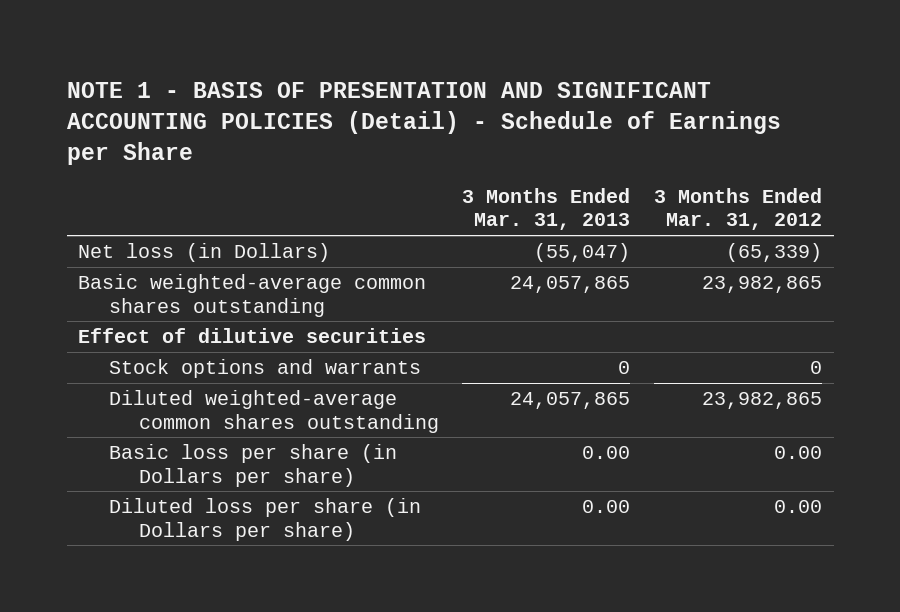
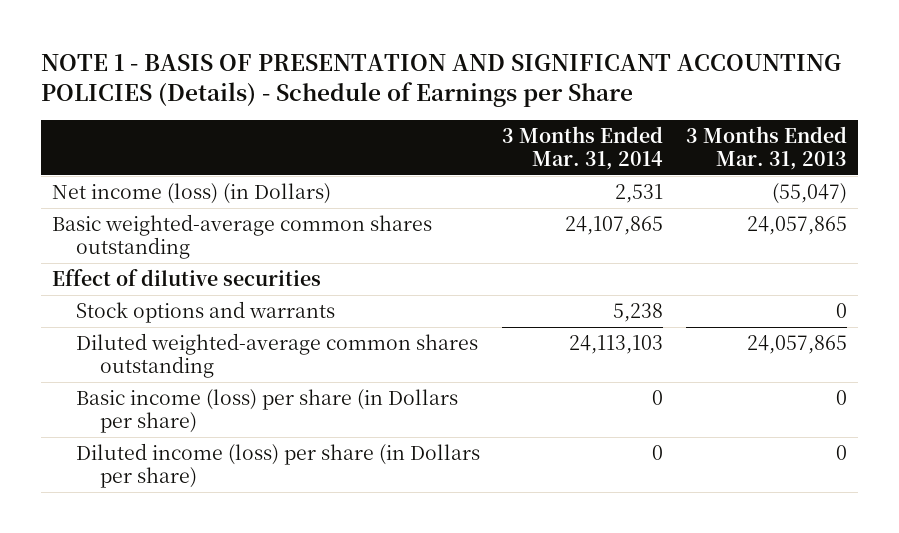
[66,81,781,166] NOTE 1 - BASIS OF PRESENTATION AND SIGNIFICANT ACCOUNTING POLICIES (Detail) - Schedule of Earnings per Share -> [40,53,841,107] NOTE 1 - BASIS OF PRESENTATION AND SIGNIFICANT ACCOUNTING POLICIES (Details) - Schedule of Earnings per Share
[653,187,822,231] 3 Months Ended Mar. 31, 2012 -> none
none -> [502,126,664,171] 3 Months Ended Mar. 31, 2014
[78,243,331,263] Net loss (in Dollars) -> [51,183,331,205] Net income (loss) (in Dollars)
[108,444,397,487] Basic loss per share (in Dollars per share) -> [75,389,458,433] Basic income (loss) per share (in Dollars per share)
[582,446,631,460] 0.00 -> [836,390,848,406] 0
[108,498,421,541] Diluted loss per share (in Dollars per share) -> [75,443,480,488] Diluted income (loss) per share (in Dollars per share)
[582,500,631,514] 0.00 -> [836,445,848,461] 0

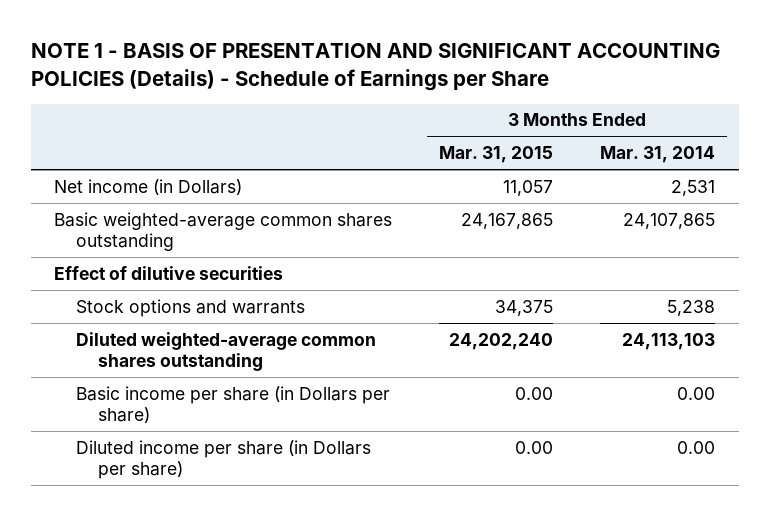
[686,126,848,171] 3 Months Ended Mar. 31, 2013 -> none
none -> [439,146,554,164] Mar. 31, 2015
[51,183,331,205] Net income (loss) (in Dollars) -> [54,178,243,195] Net income (in Dollars)
[75,389,458,433] Basic income (loss) per share (in Dollars per share) -> [75,385,390,424] Basic income per share (in Dollars per share)
[652,390,664,406] 0 -> [677,386,716,400] 0.00
[75,443,480,488] Diluted income (loss) per share (in Dollars per share) -> [75,439,371,480] Diluted income per share (in Dollars per share)
[652,445,664,461] 0 -> [677,440,716,454] 0.00

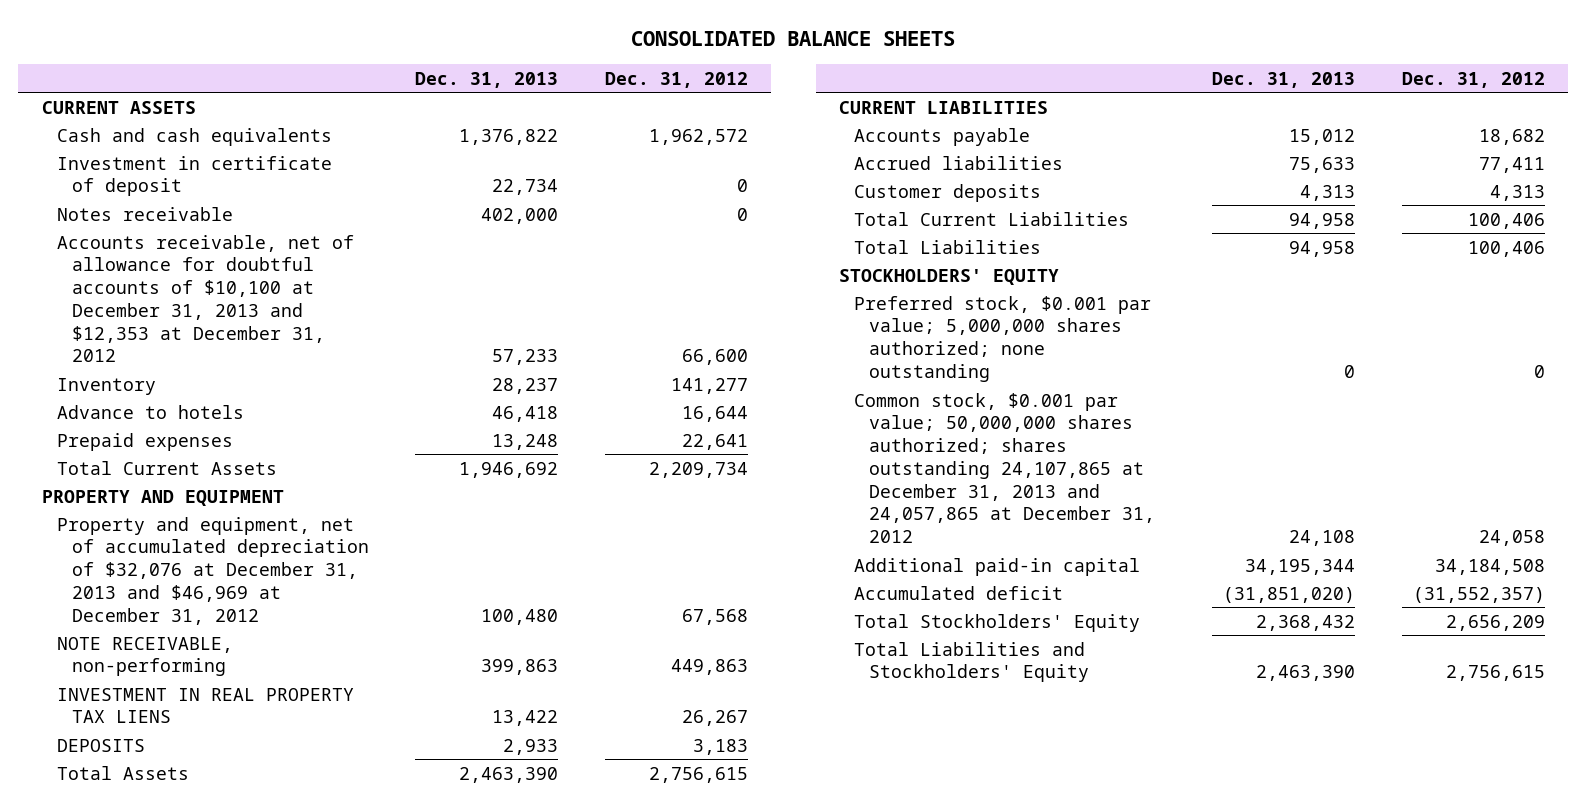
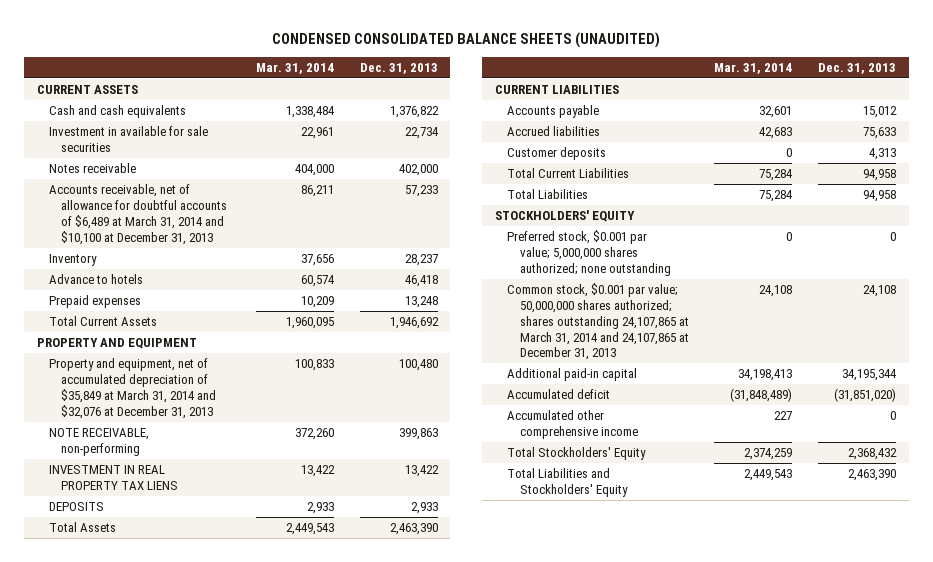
[631,31,956,47] CONSOLIDATED BALANCE SHEETS -> [272,31,661,48] CONDENSED CONSOLIDATED BALANCE SHEETS (UNAUDITED)
[604,71,748,88] Dec. 31, 2012 -> none
none -> [255,62,334,74] Mar. 31, 2014
[56,155,332,197] Investment in certificate of deposit -> [49,126,209,152] Investment in available for sale securities
[56,234,354,363] Accounts receivable, net of allowance for doubtful accounts of $10,100 at December 31, 2013 and $12,353 at December 31, 2012 -> [49,184,228,245] Accounts receivable, net of allowance for doubtful accounts of $6,489 at March 31, 2014 and $10,100 at December 31, 2013
[56,516,369,625] Property and equipment, net of accumulated depreciation of $32,076 at December 31, 2013 and $46,969 at December 31, 2012 -> [49,358,217,419] Property and equipment, net of accumulated depreciation of $35,849 at March 31, 2014 and $32,076 at December 31, 2013
[853,392,1156,544] Common stock, $0.001 par value; 50,000,000 shares authorized; shares outstanding 24,107,865 at December 31, 2013 and 24,057,865 at December 31, 2012 -> [507,283,689,361] Common stock, $0.001 par value; 50,000,000 shares authorized; shares outstanding 24,107,865 at March 31, 2014 and 24,107,865 at December 31, 2013
none -> [507,410,638,439] Accumulated other comprehensive income

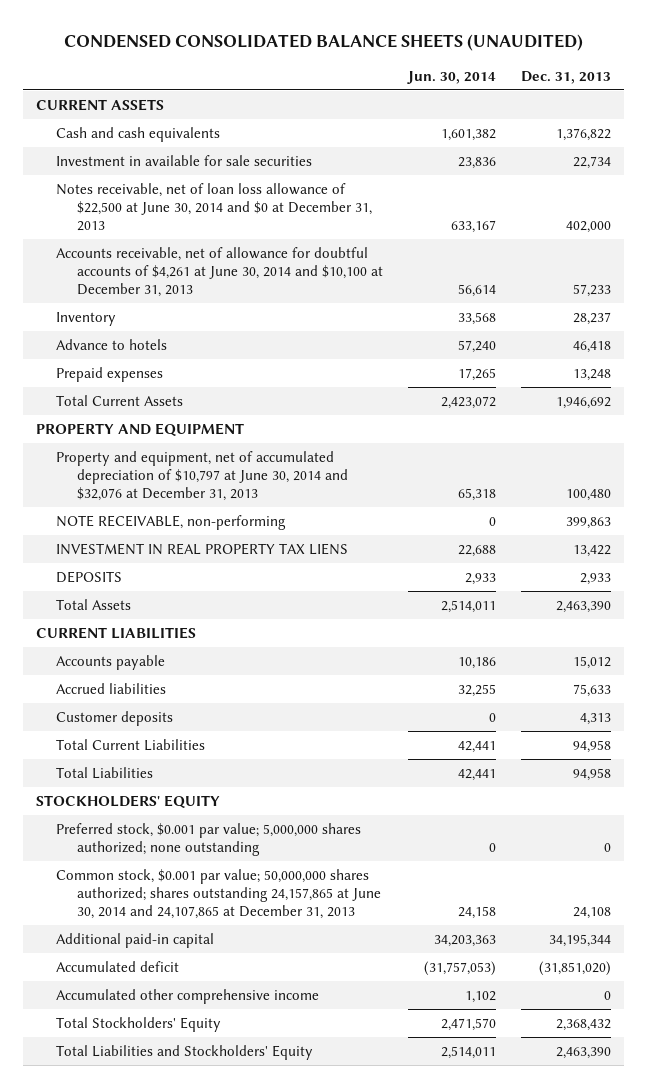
[255,62,334,74] Mar. 31, 2014 -> none
none -> [407,70,497,84] Jun. 30, 2014
[49,163,137,174] Notes receivable -> [56,182,372,231] Notes receivable, net of loan loss allowance of $22,500 at June 30, 2014 and $0 at December 31, 2013
[49,184,228,245] Accounts receivable, net of allowance for doubtful accounts of $6,489 at March 31, 2014 and $10,100 at December 31, 2013 -> [56,246,383,297] Accounts receivable, net of allowance for doubtful accounts of $4,261 at June 30, 2014 and $10,100 at December 31, 2013
[49,358,217,419] Property and equipment, net of accumulated depreciation of $35,849 at March 31, 2014 and $32,076 at December 31, 2013 -> [56,450,348,501] Property and equipment, net of accumulated depreciation of $10,797 at June 30, 2014 and $32,076 at December 31, 2013
[507,283,689,361] Common stock, $0.001 par value; 50,000,000 shares authorized; shares outstanding 24,107,865 at March 31, 2014 and 24,107,865 at December 31, 2013 -> [56,868,381,919] Common stock, $0.001 par value; 50,000,000 shares authorized; shares outstanding 24,157,865 at June 30, 2014 and 24,107,865 at December 31, 2013

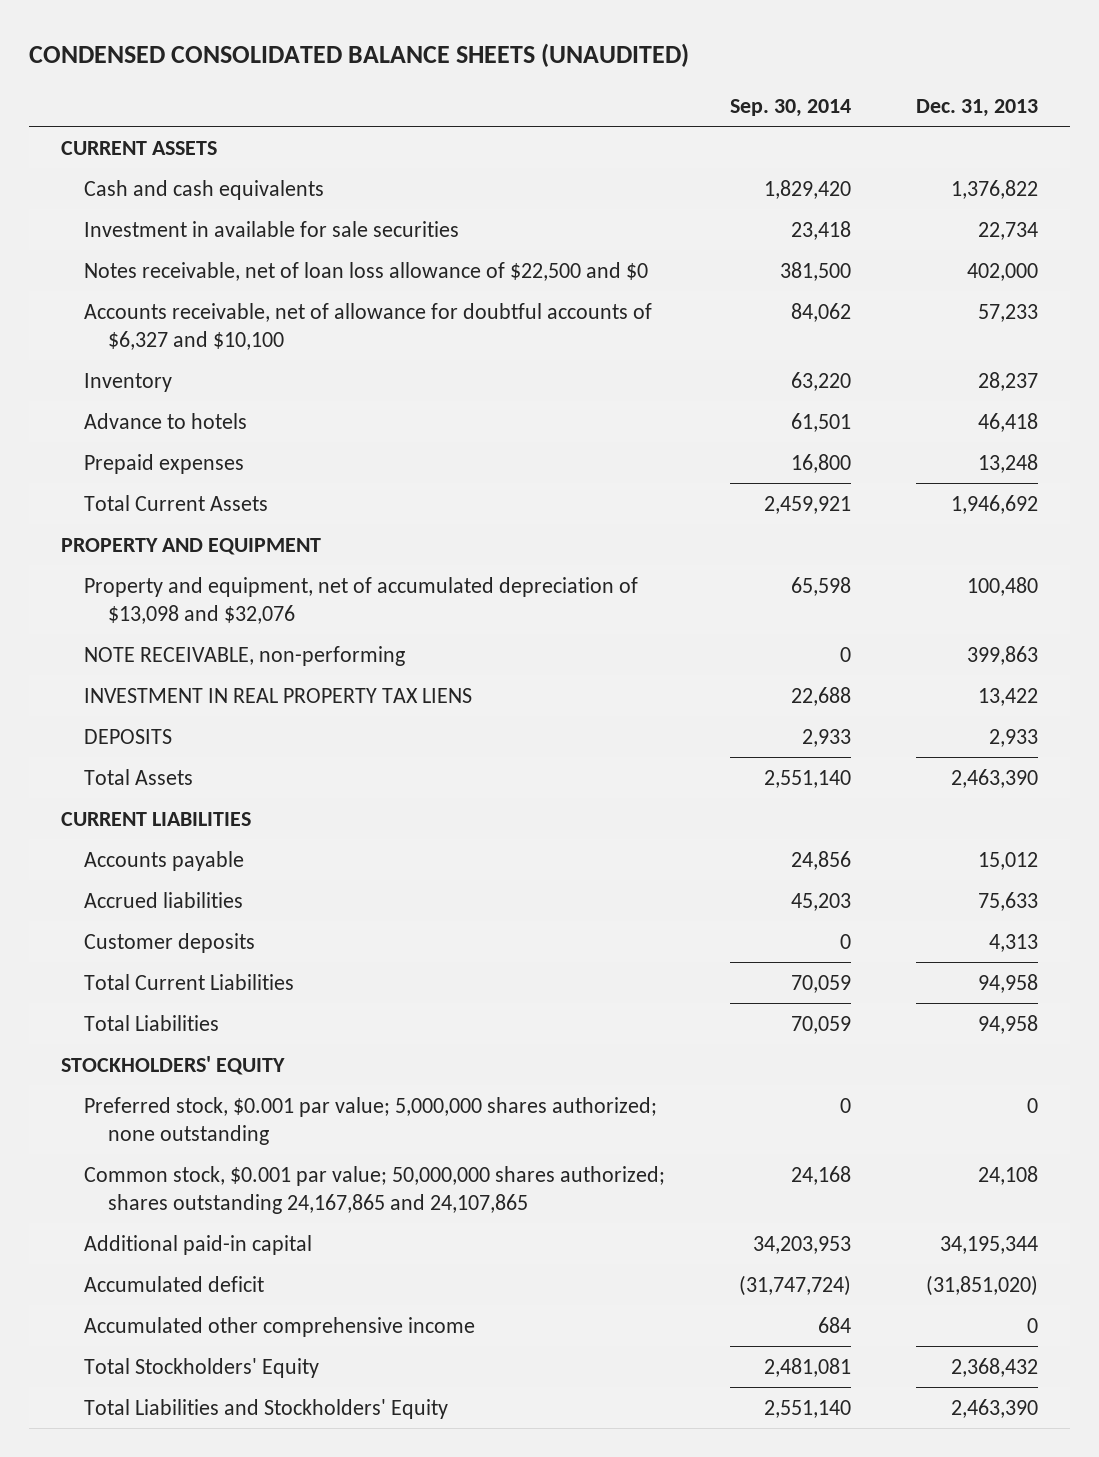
[407,70,497,84] Jun. 30, 2014 -> none
none -> [730,98,852,117] Sep. 30, 2014
[56,182,372,231] Notes receivable, net of loan loss allowance of $22,500 at June 30, 2014 and $0 at December 31, 2013 -> [84,261,649,281] Notes receivable, net of loan loss allowance of $22,500 and $0
[56,246,383,297] Accounts receivable, net of allowance for doubtful accounts of $4,261 at June 30, 2014 and $10,100 at December 31, 2013 -> [84,302,653,350] Accounts receivable, net of allowance for doubtful accounts of $6,327 and $10,100
[56,450,348,501] Property and equipment, net of accumulated depreciation of $10,797 at June 30, 2014 and $32,076 at December 31, 2013 -> [84,576,639,624] Property and equipment, net of accumulated depreciation of $13,098 and $32,076
[56,868,381,919] Common stock, $0.001 par value; 50,000,000 shares authorized; shares outstanding 24,157,865 at June 30, 2014 and 24,107,865 at December 31, 2013 -> [84,1165,666,1214] Common stock, $0.001 par value; 50,000,000 shares authorized; shares outstanding 24,167,865 and 24,107,865

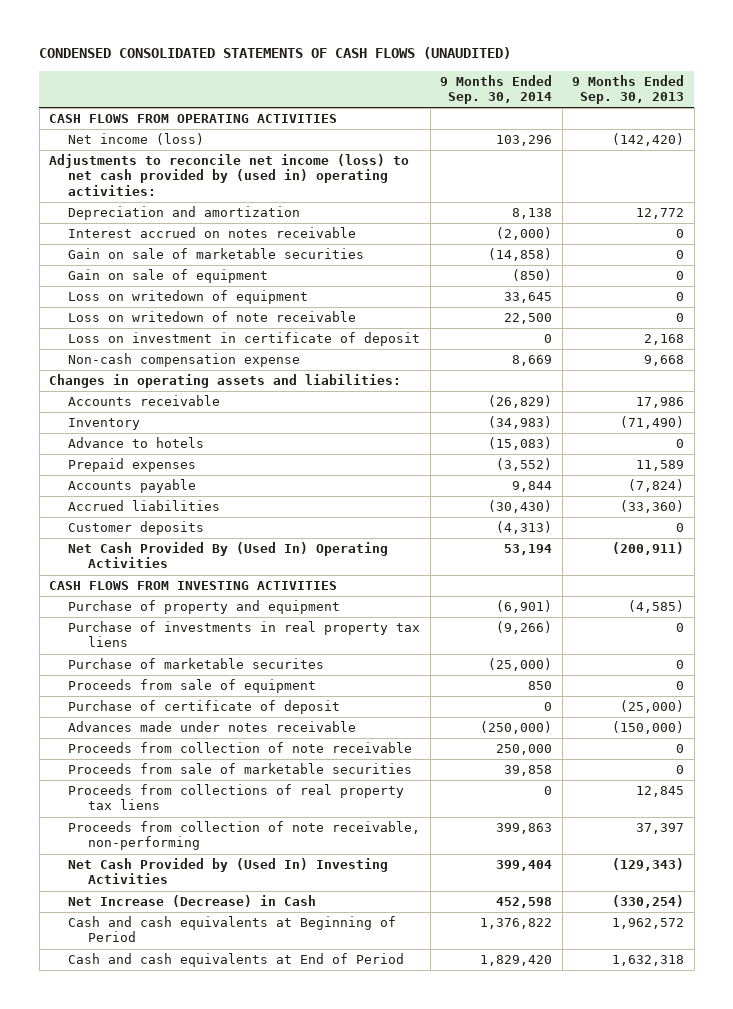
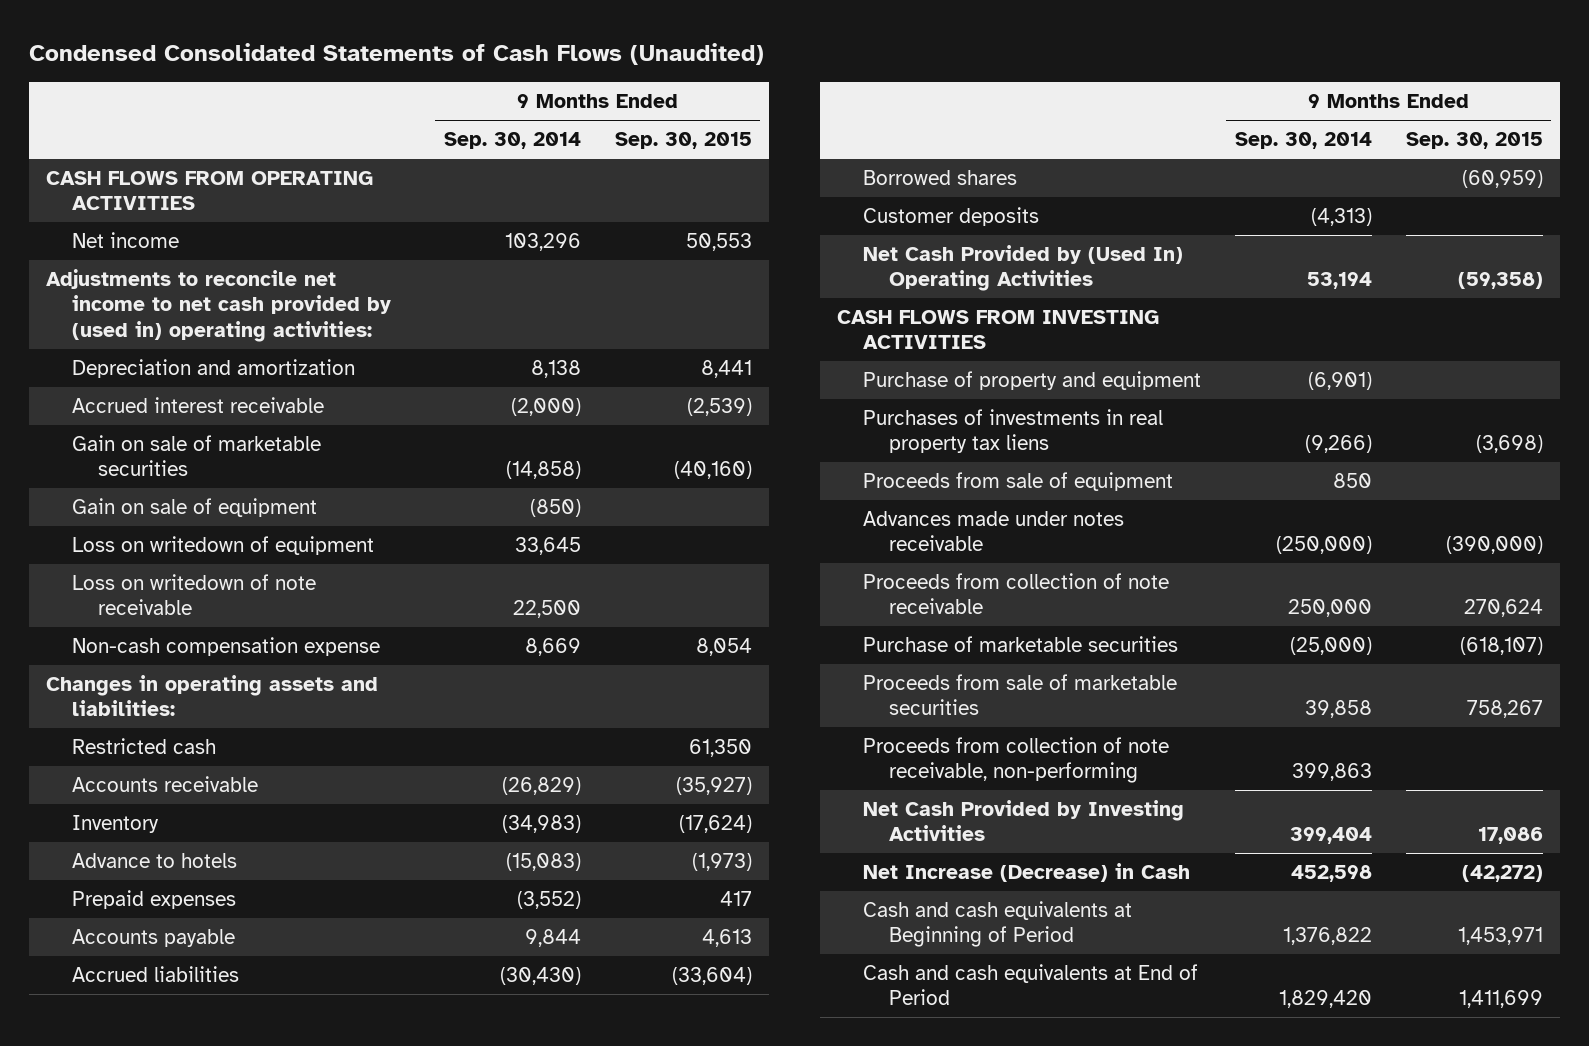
[39,47,512,60] CONDENSED CONSOLIDATED STATEMENTS OF CASH FLOWS (UNAUDITED) -> [29,43,765,66] Condensed Consolidated Statements of Cash Flows (Unaudited)
[572,74,685,105] 9 Months Ended Sep. 30, 2013 -> none
none -> [614,132,752,150] Sep. 30, 2015
[68,133,205,146] Net income (loss) -> [72,232,180,249] Net income
[49,154,410,196] Adjustments to reconcile net income (loss) to net cash provided by (used in) operating activities: -> [46,269,392,342] Adjustments to reconcile net income to net cash provided by (used in) operating activities:
[68,227,357,239] Interest accrued on notes receivable -> [72,397,325,414] Accrued interest receivable
[68,332,421,347] Loss on investment in certificate of deposit -> none
none -> [72,738,217,755] Restricted cash
none -> [863,170,1018,186] Borrowed shares
[68,542,389,569] Net Cash Provided By (Used In) Operating Activities -> [863,245,1184,292] Net Cash Provided by (Used In) Operating Activities
[68,658,325,670] Purchase of marketable securites -> none
[68,621,421,648] Purchase of investments in real property tax liens -> [863,409,1164,454] Purchases of investments in real property tax liens
[68,700,341,715] Purchase of certificate of deposit -> none
none -> [863,636,1179,653] Purchase of marketable securities
[68,784,405,811] Proceeds from collections of real property tax liens -> none
[68,858,389,885] Net Cash Provided by (Used In) Investing Activities -> [863,800,1185,842] Net Cash Provided by Investing Activities

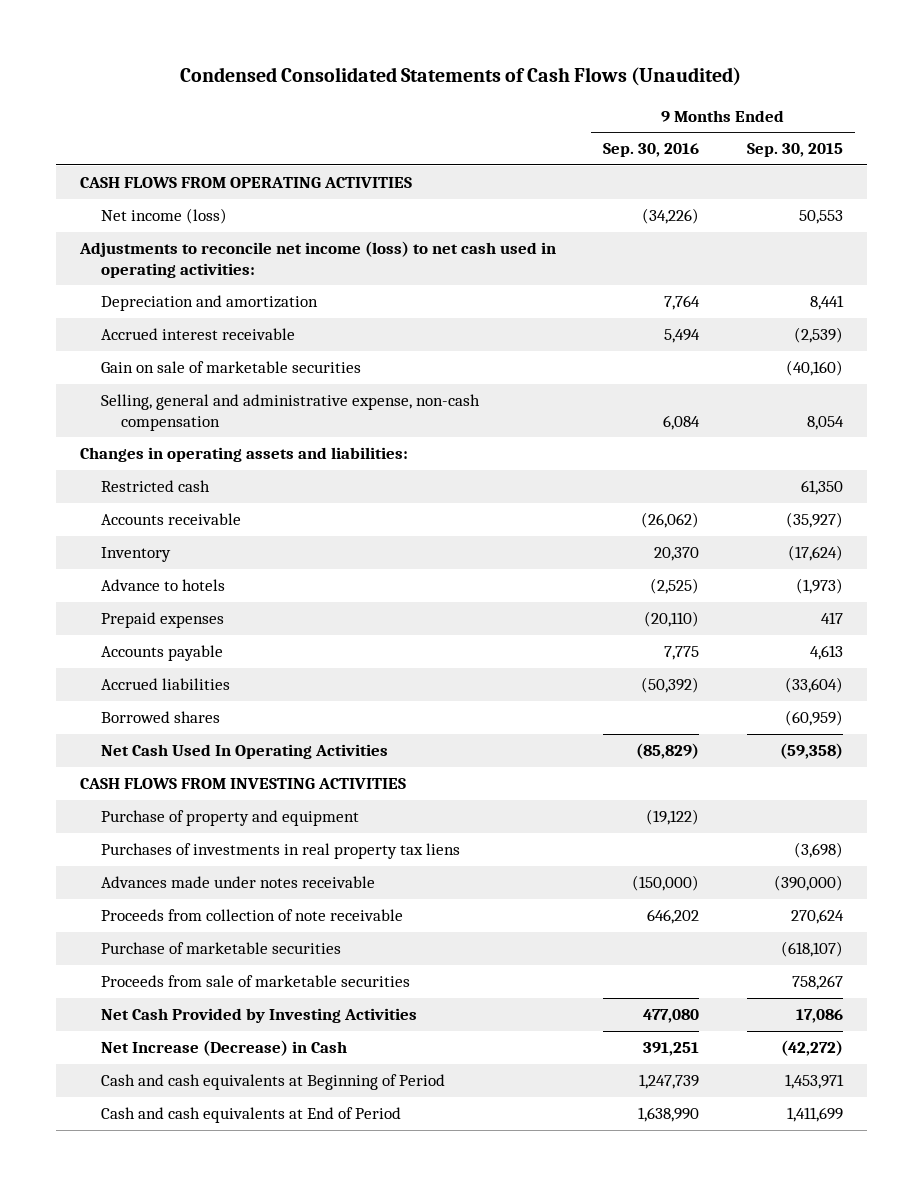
[443,132,581,150] Sep. 30, 2014 -> none
none -> [603,143,700,158] Sep. 30, 2016
[72,232,180,249] Net income -> [100,208,227,225] Net income (loss)
[46,269,392,342] Adjustments to reconcile net income to net cash provided by (used in) operating activities: -> [78,241,556,278] Adjustments to reconcile net income (loss) to net cash used in operating activities:
[72,498,318,518] Gain on sale of equipment -> none
[72,536,375,556] Loss on writedown of equipment -> none
[72,574,317,616] Loss on writedown of note receivable -> none
[72,637,381,657] Non-cash compensation expense -> [100,394,480,431] Selling, general and administrative expense, non-cash compensation
[863,207,1040,227] Customer deposits -> none
[863,245,1184,292] Net Cash Provided by (Used In) Operating Activities -> [100,744,388,760] Net Cash Used In Operating Activities
[863,472,1174,492] Proceeds from sale of equipment -> none
[863,737,1170,784] Proceeds from collection of note receivable, non-performing -> none

